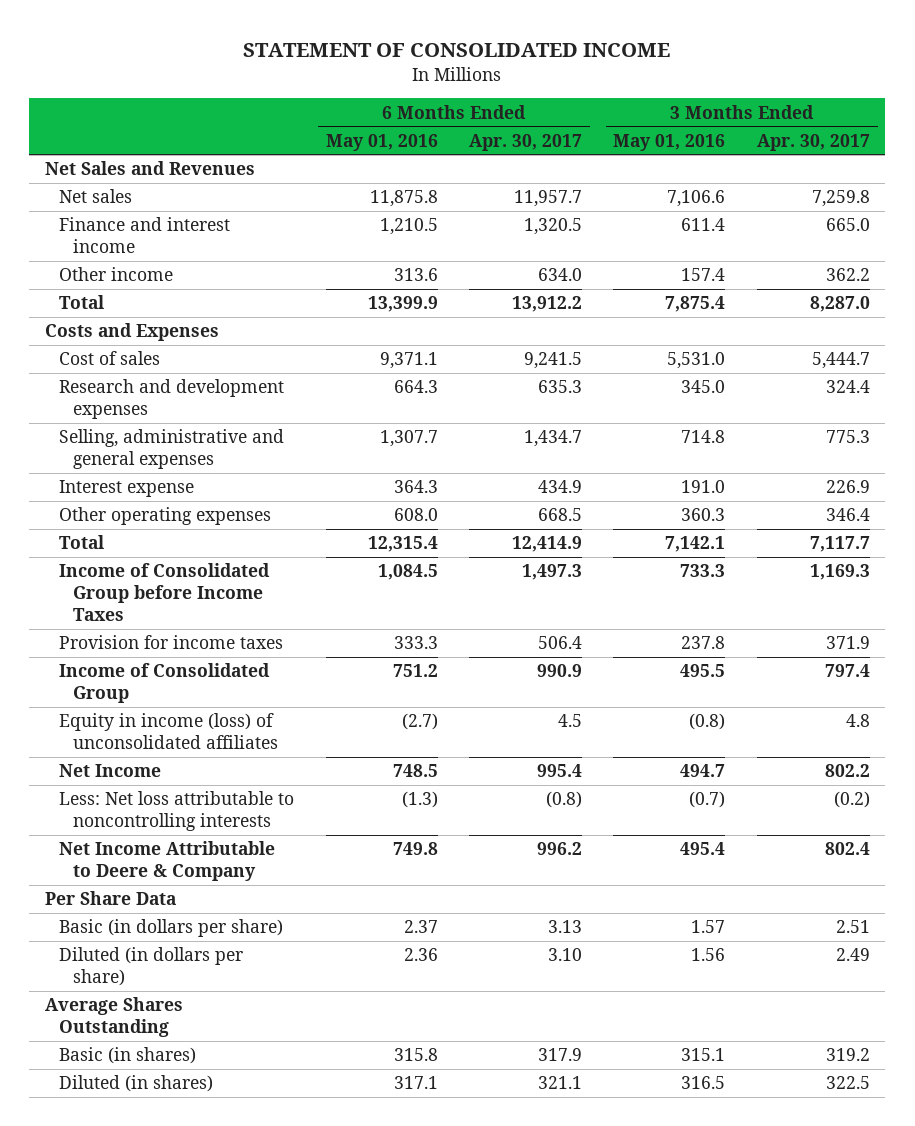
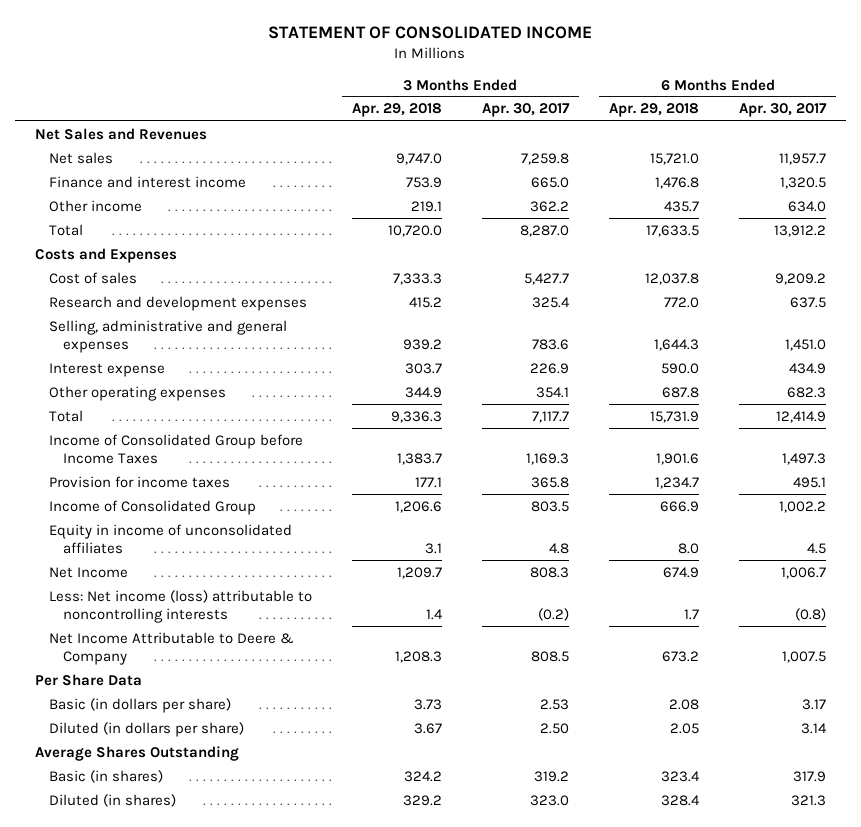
[325,133,438,151] May 01, 2016 -> none
[613,133,726,151] May 01, 2016 -> none
none -> [351,103,442,118] Apr. 29, 2018
none -> [609,103,700,118] Apr. 29, 2018
[523,352,582,370] 9,241.5 -> [775,272,827,285] 9,209.2
[811,352,870,370] 5,444.7 -> [523,272,569,285] 5,427.7
[537,380,582,394] 635.3 -> [790,296,827,308] 637.5
[825,380,870,394] 324.4 -> [531,296,570,308] 325.4
[523,430,582,448] 1,434.7 -> [785,339,827,352] 1,451.0
[825,430,870,444] 775.3 -> [531,339,569,351] 783.6
[537,508,582,522] 668.5 -> [787,386,827,398] 682.3
[825,508,870,522] 346.4 -> [535,386,569,398] 354.1
[537,636,582,650] 506.4 -> [793,476,827,488] 495.1
[825,636,870,650] 371.9 -> [530,476,569,488] 365.8
[536,664,582,678] 990.9 -> [779,500,827,513] 1,002.2
[824,664,870,678] 797.4 -> [530,500,569,512] 803.5
[59,713,279,750] Equity in income (loss) of unconsolidated affiliates -> [48,523,292,555] Equity in income of unconsolidated affiliates
[536,764,582,778] 995.4 -> [781,566,827,579] 1,006.7
[824,764,870,778] 802.2 -> [529,566,569,578] 808.3
[59,791,295,832] Less: Net loss attributable to noncontrolling interests -> [48,589,312,624] Less: Net income (loss) attributable to noncontrolling interests
[536,842,582,856] 996.2 -> [782,651,827,664] 1,007.5
[824,842,870,856] 802.4 -> [530,651,569,663] 808.5
[547,920,582,934] 3.13 -> [802,698,827,710] 3.17
[835,920,870,934] 2.51 -> [539,698,569,710] 2.53
[547,948,582,962] 3.10 -> [801,722,828,734] 3.14
[835,948,870,962] 2.49 -> [539,722,569,734] 2.50
[537,1076,582,1090] 321.1 -> [791,794,827,806] 321.3
[825,1076,870,1090] 322.5 -> [529,794,569,806] 323.0

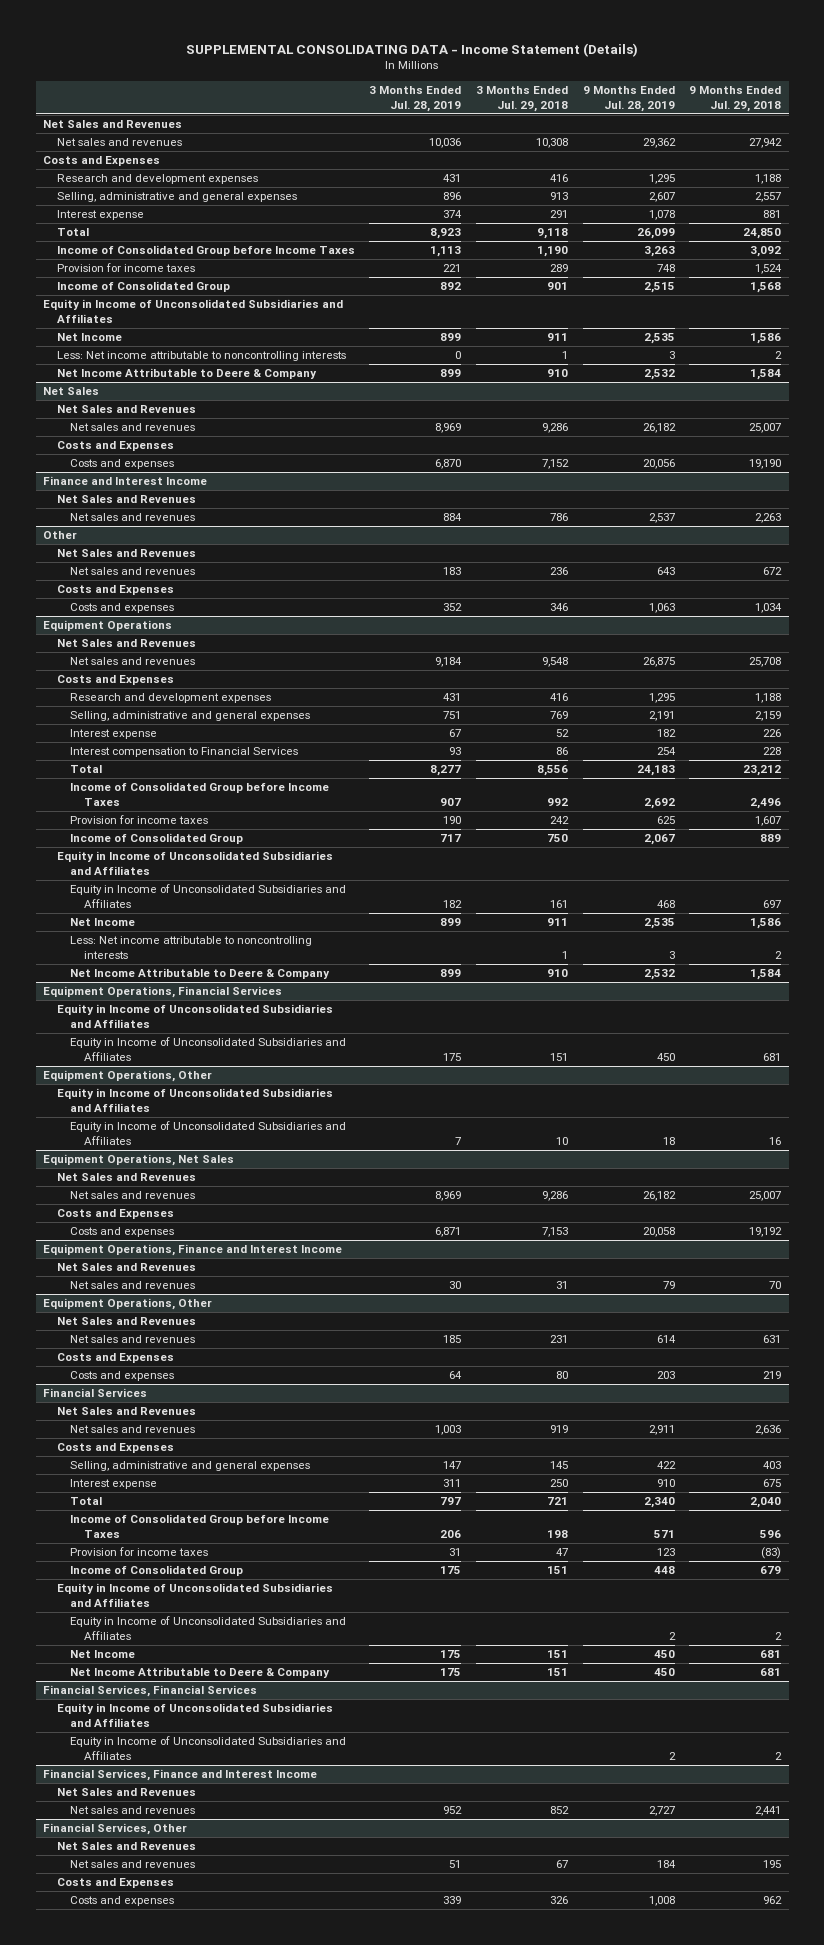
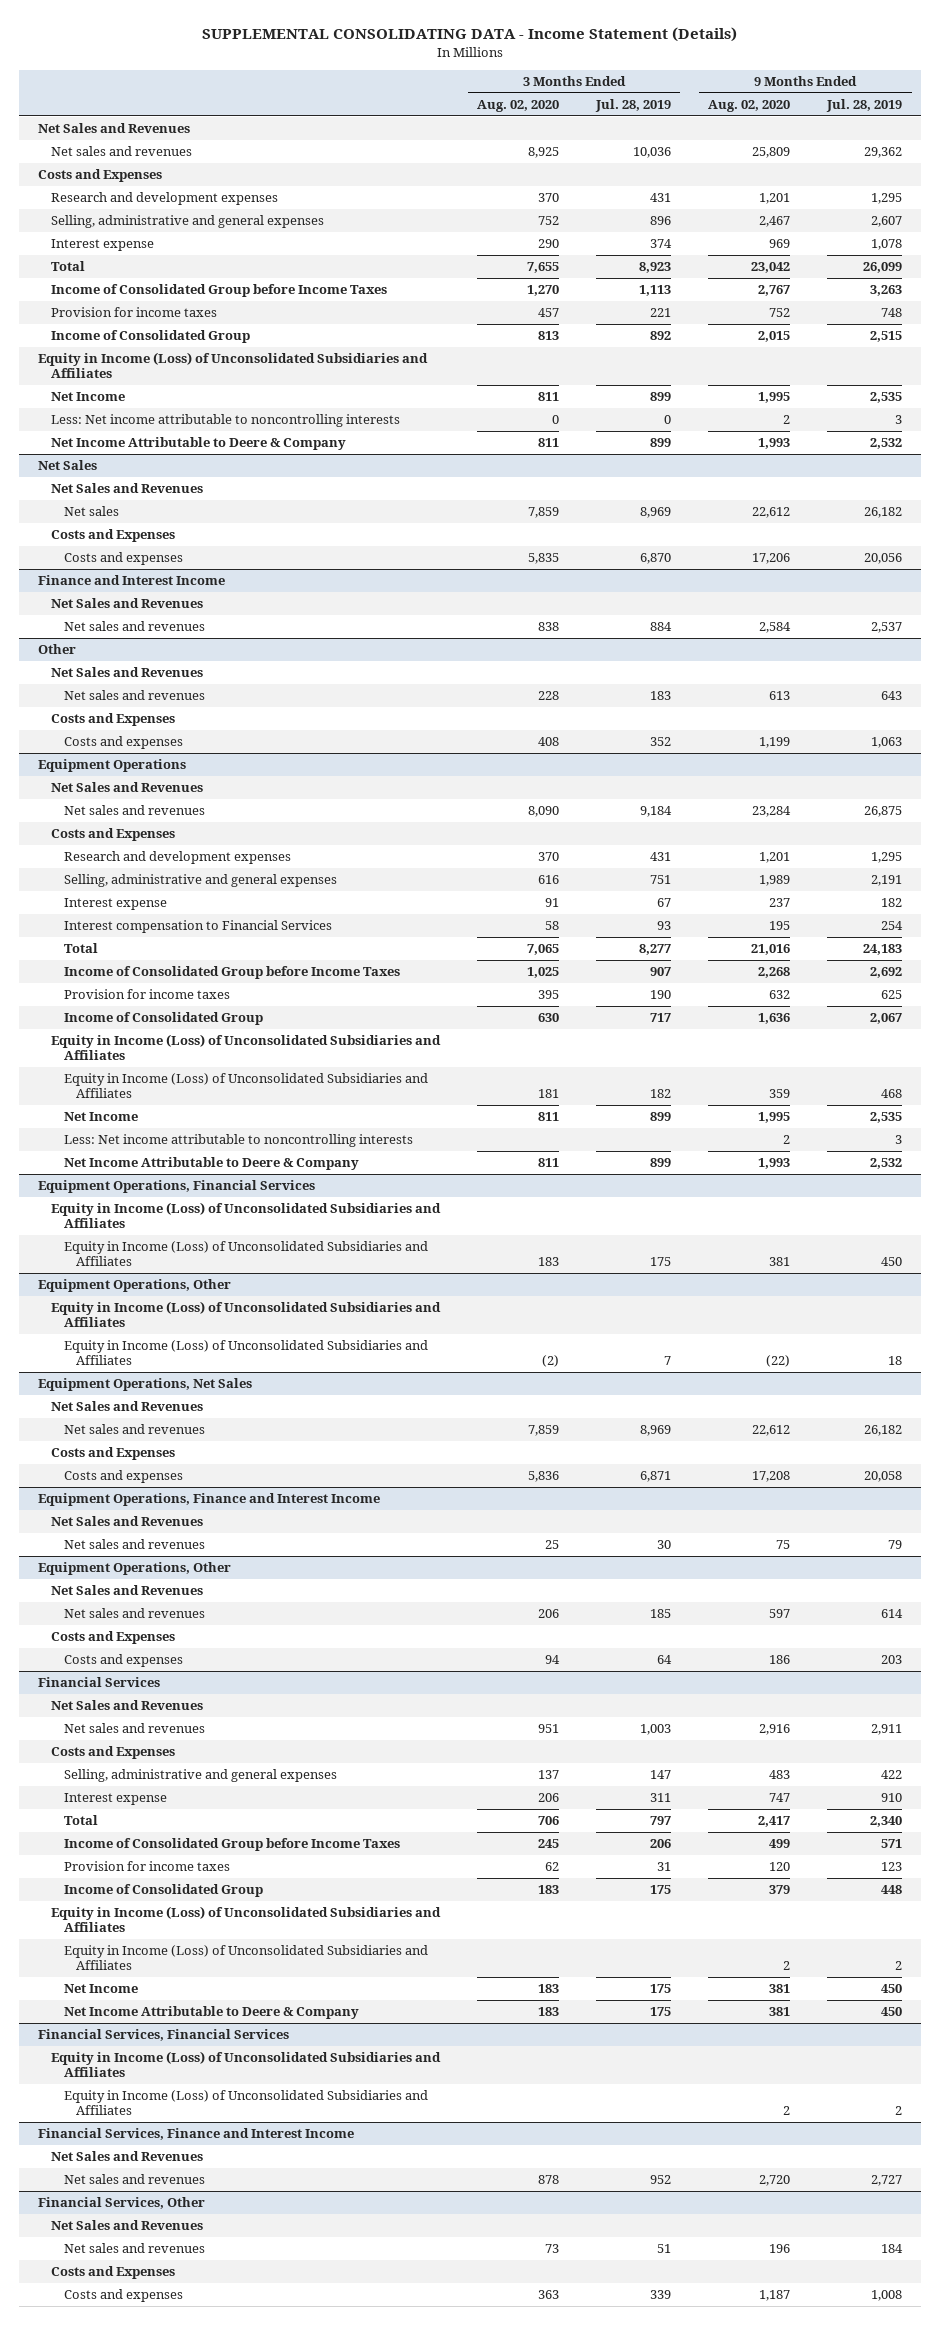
[475,86,568,112] 3 Months Ended Jul. 29, 2018 -> none
[689,86,782,112] 9 Months Ended Jul. 29, 2018 -> none
none -> [476,100,559,113] Aug. 02, 2020
none -> [708,100,791,113] Aug. 02, 2020
[43,299,344,323] Equity in Income of Unconsolidated Subsidiaries and Affiliates -> [37,352,428,379] Equity in Income (Loss) of Unconsolidated Subsidiaries and Affiliates
[70,423,196,432] Net sales and revenues -> [63,506,119,517] Net sales
[56,851,333,875] Equity in Income of Unconsolidated Subsidiaries and Affiliates -> [50,1034,441,1061] Equity in Income (Loss) of Unconsolidated Subsidiaries and Affiliates
[70,884,347,908] Equity in Income of Unconsolidated Subsidiaries and Affiliates -> [63,1073,428,1099] Equity in Income (Loss) of Unconsolidated Subsidiaries and Affiliates
[56,1004,333,1028] Equity in Income of Unconsolidated Subsidiaries and Affiliates -> [50,1202,441,1229] Equity in Income (Loss) of Unconsolidated Subsidiaries and Affiliates
[70,1037,347,1061] Equity in Income of Unconsolidated Subsidiaries and Affiliates -> [63,1241,428,1267] Equity in Income (Loss) of Unconsolidated Subsidiaries and Affiliates
[56,1088,333,1112] Equity in Income of Unconsolidated Subsidiaries and Affiliates -> [50,1301,441,1328] Equity in Income (Loss) of Unconsolidated Subsidiaries and Affiliates
[70,1121,347,1145] Equity in Income of Unconsolidated Subsidiaries and Affiliates -> [63,1340,428,1366] Equity in Income (Loss) of Unconsolidated Subsidiaries and Affiliates
[56,1583,333,1607] Equity in Income of Unconsolidated Subsidiaries and Affiliates -> [50,1906,441,1933] Equity in Income (Loss) of Unconsolidated Subsidiaries and Affiliates
[70,1616,347,1640] Equity in Income of Unconsolidated Subsidiaries and Affiliates -> [63,1945,428,1971] Equity in Income (Loss) of Unconsolidated Subsidiaries and Affiliates
[56,1703,333,1727] Equity in Income of Unconsolidated Subsidiaries and Affiliates -> [50,2051,441,2078] Equity in Income (Loss) of Unconsolidated Subsidiaries and Affiliates
[70,1736,347,1760] Equity in Income of Unconsolidated Subsidiaries and Affiliates -> [63,2090,428,2116] Equity in Income (Loss) of Unconsolidated Subsidiaries and Affiliates

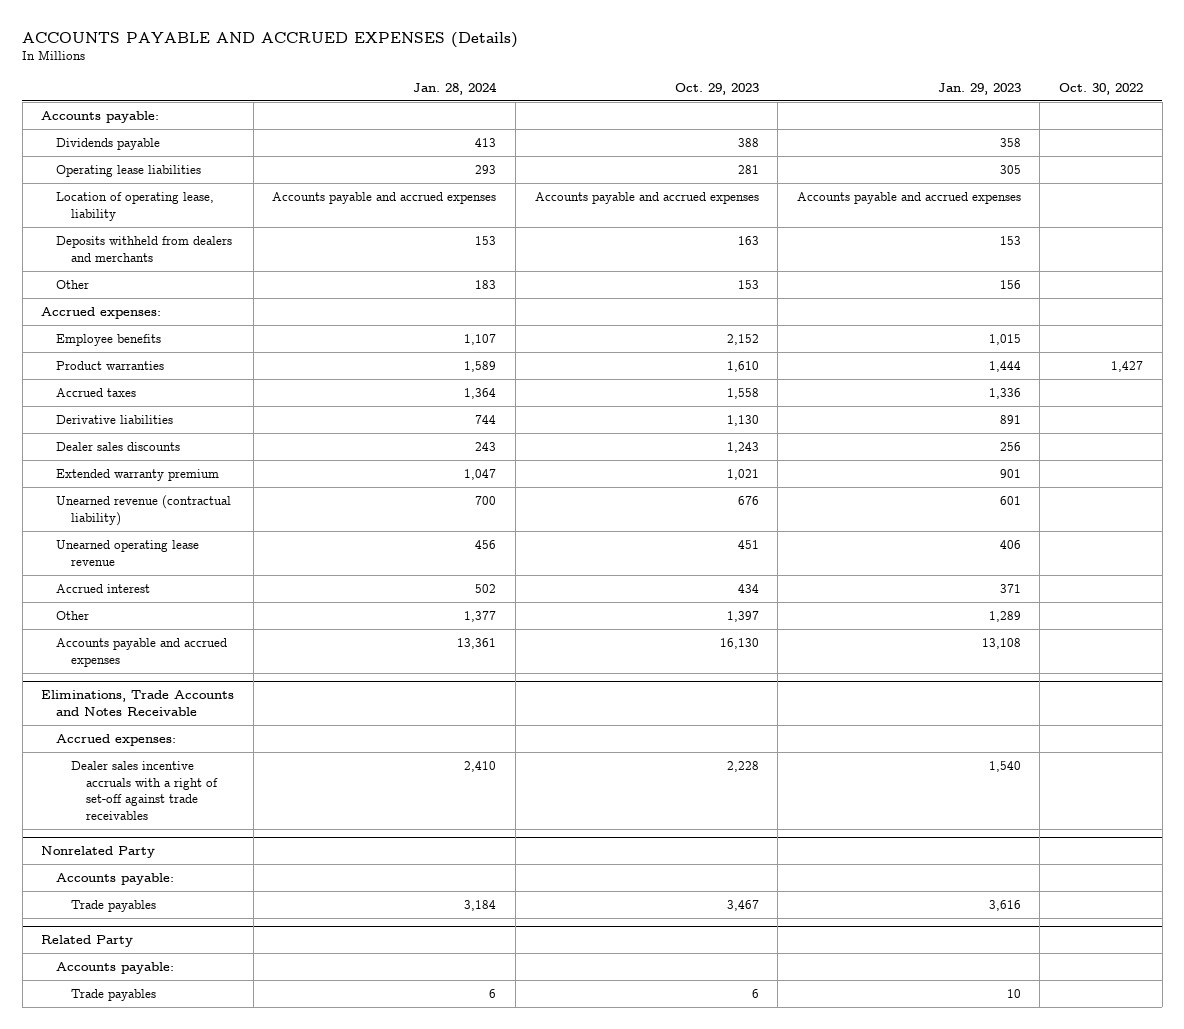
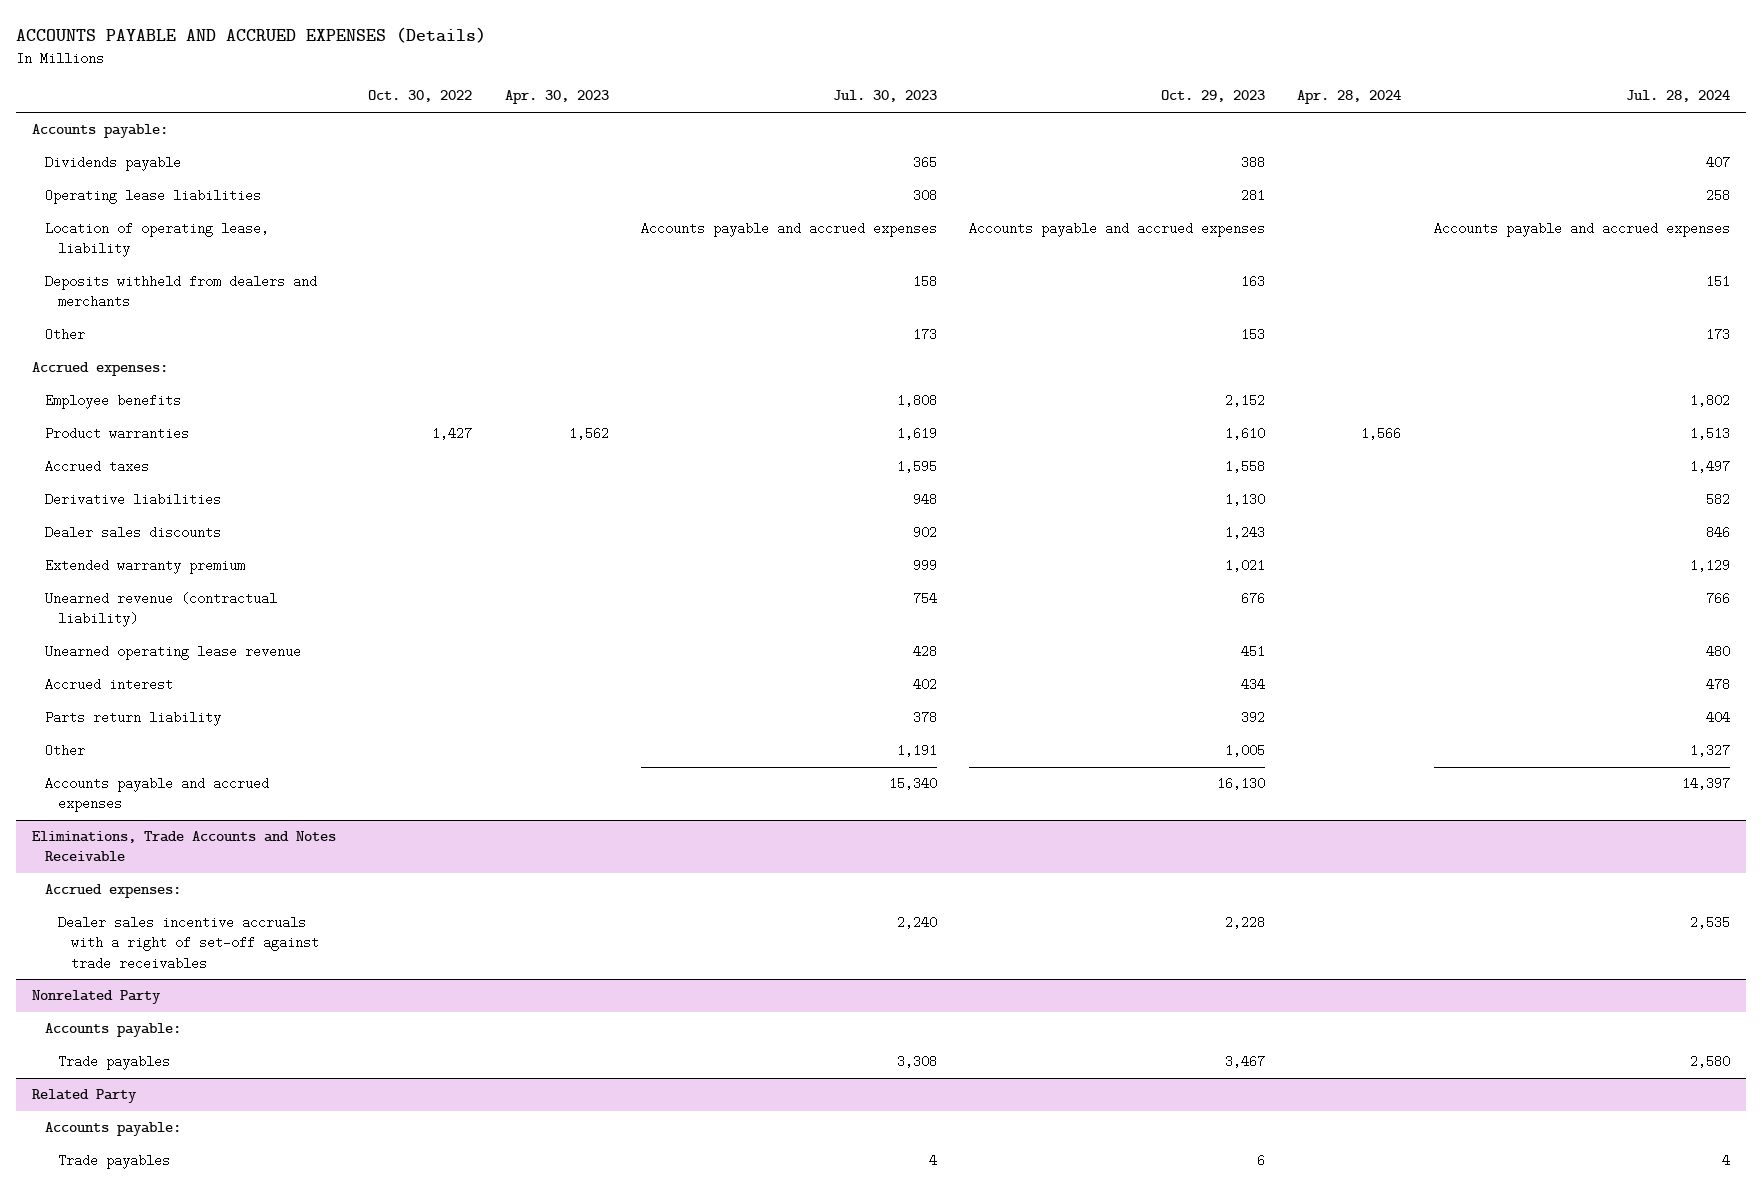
[413,81,498,95] Jan. 28, 2024 -> none
[937,82,1021,95] Jan. 29, 2023 -> none
none -> [504,90,609,105] Apr. 30, 2023
none -> [832,90,937,103] Jul. 30, 2023
none -> [1297,90,1402,105] Apr. 28, 2024
none -> [1625,90,1730,103] Jul. 28, 2024
none -> [45,711,222,727] Parts return liability
[726,611,759,623] 1,397 -> [1225,744,1266,758] 1,005

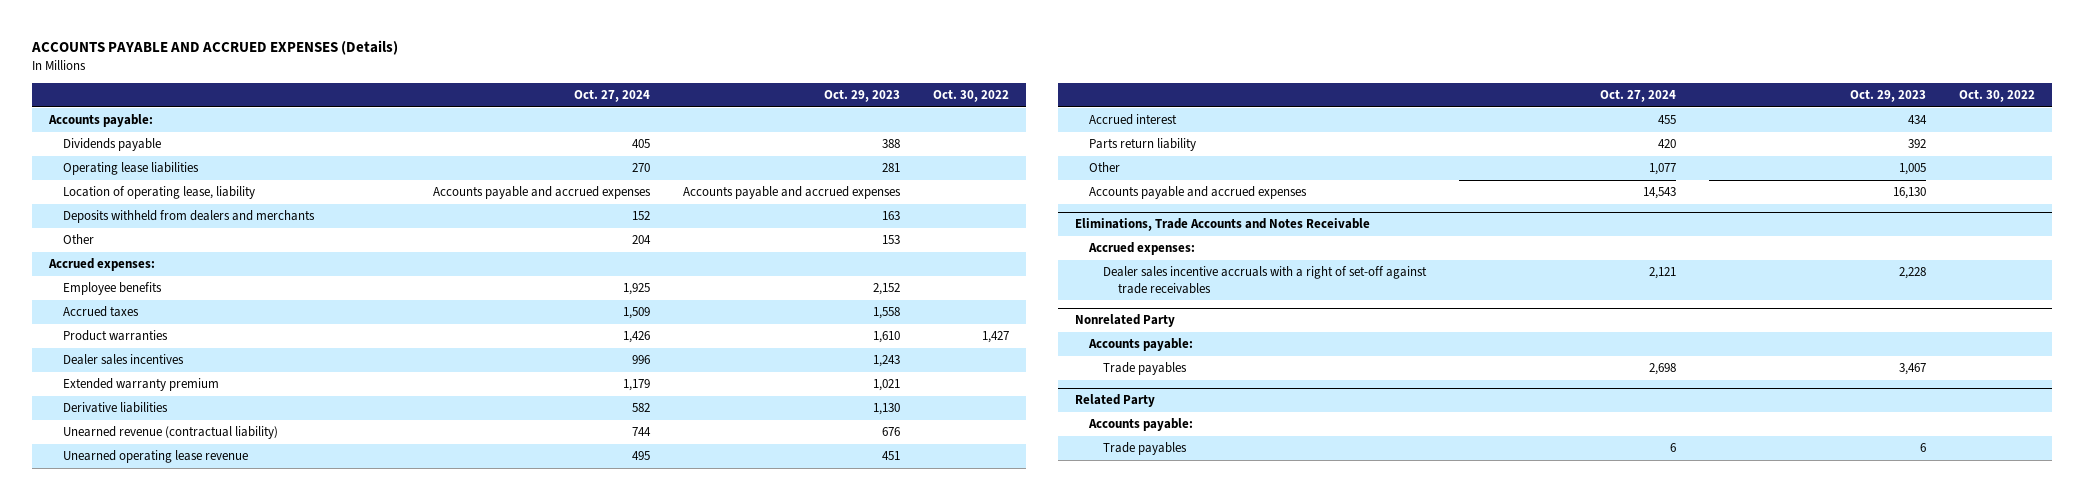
[504,90,609,105] Apr. 30, 2023 -> none
[832,90,937,103] Jul. 30, 2023 -> none
[1297,90,1402,105] Apr. 28, 2024 -> none
[1625,90,1730,103] Jul. 28, 2024 -> none
none -> [574,90,651,103] Oct. 27, 2024
[45,427,190,441] Product warranties -> [63,330,169,342] Product warranties
[45,526,222,540] Dealer sales discounts -> [63,354,185,366] Dealer sales incentives
[45,493,222,507] Derivative liabilities -> [63,402,169,414] Derivative liabilities

